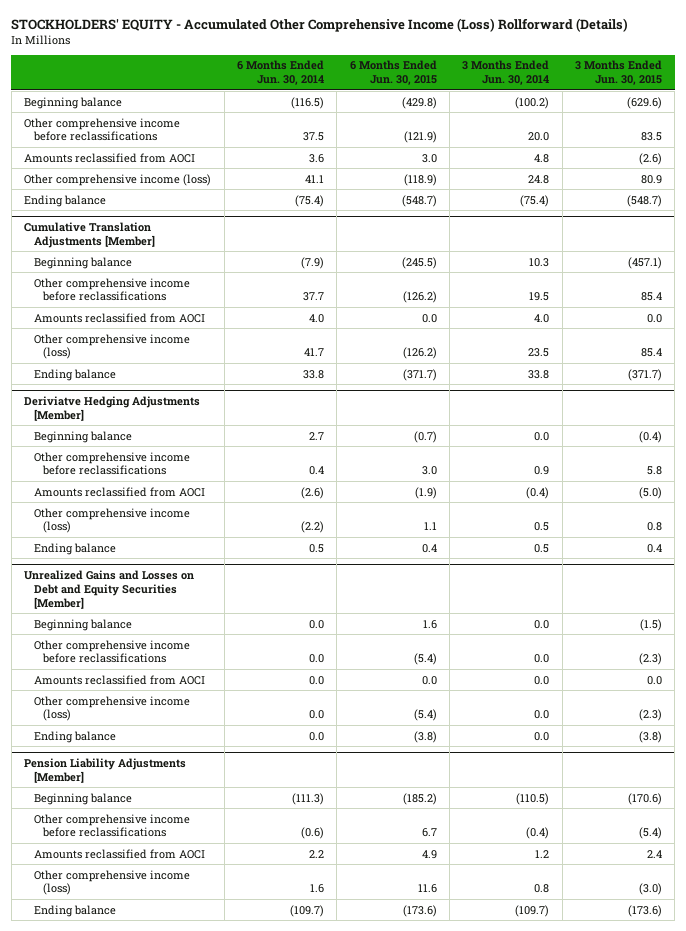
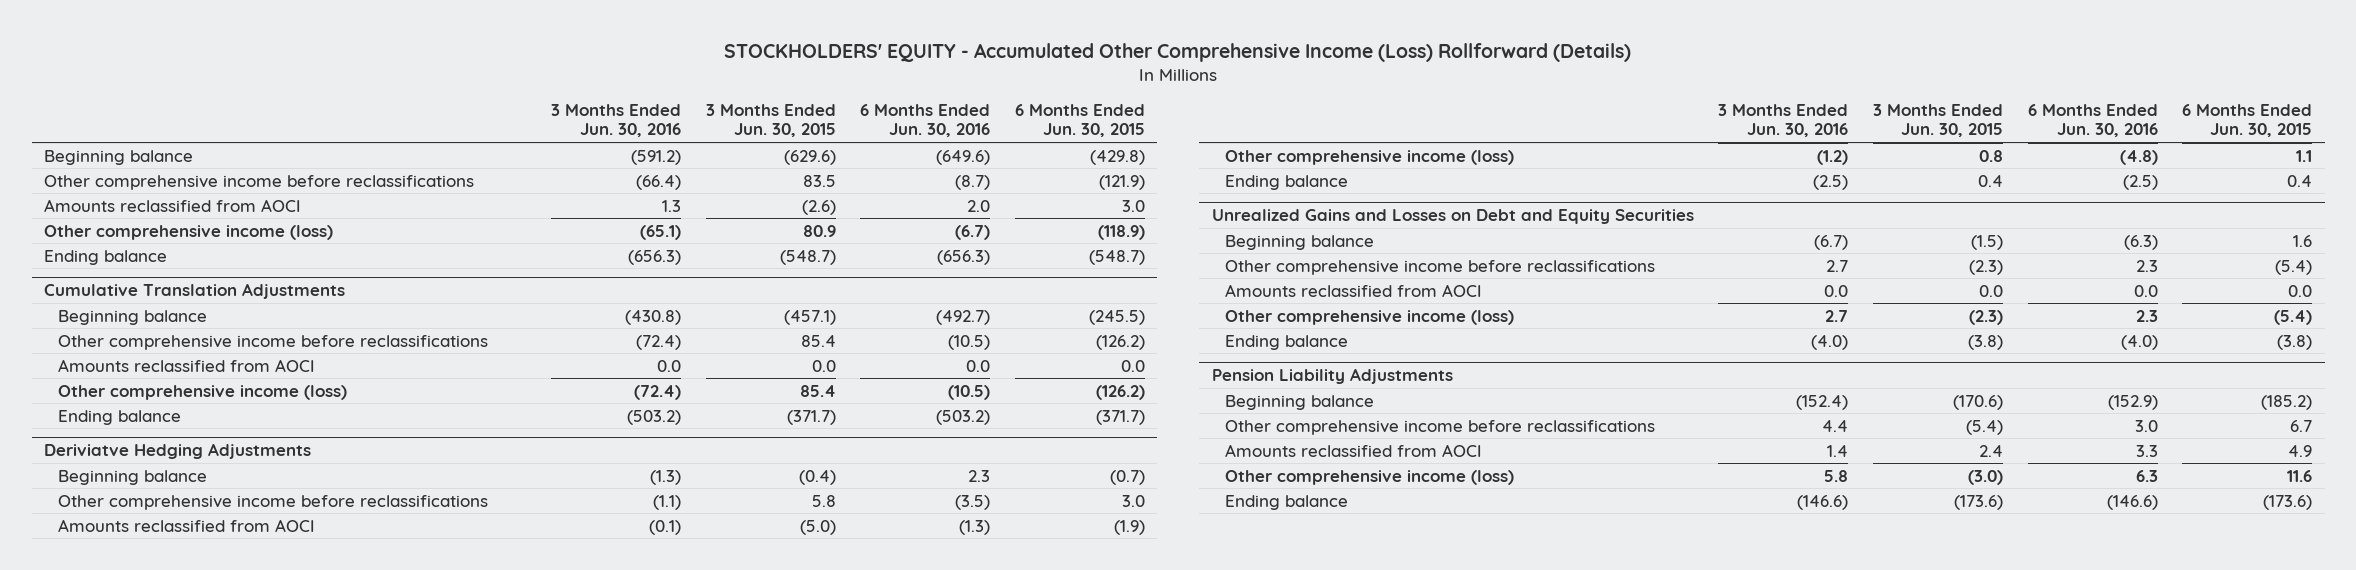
[236,60,324,86] 6 Months Ended Jun. 30, 2014 -> none
[462,60,550,86] 3 Months Ended Jun. 30, 2014 -> none
none -> [550,104,681,138] 3 Months Ended Jun. 30, 2016
none -> [860,104,991,138] 6 Months Ended Jun. 30, 2016
[24,222,155,248] Cumulative Translation Adjustments [Member] -> [44,283,346,300] Cumulative Translation Adjustments
[24,396,201,421] Deriviatve Hedging Adjustments [Member] -> [44,443,312,460] Deriviatve Hedging Adjustments
[24,570,195,609] Unrealized Gains and Losses on Debt and Equity Securities [Member] -> [1211,209,1694,225] Unrealized Gains and Losses on Debt and Equity Securities
[24,758,187,783] Pension Liability Adjustments [Member] -> [1211,368,1453,385] Pension Liability Adjustments

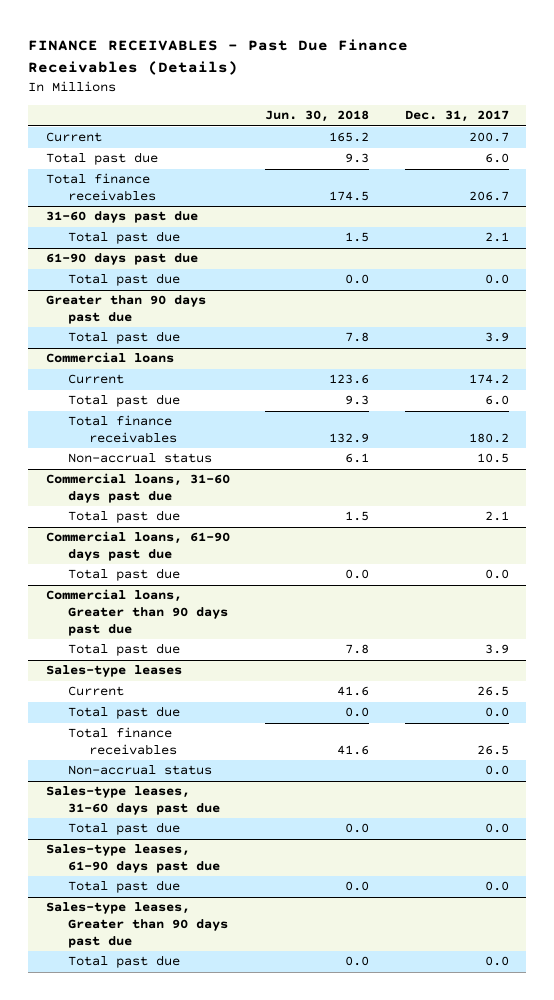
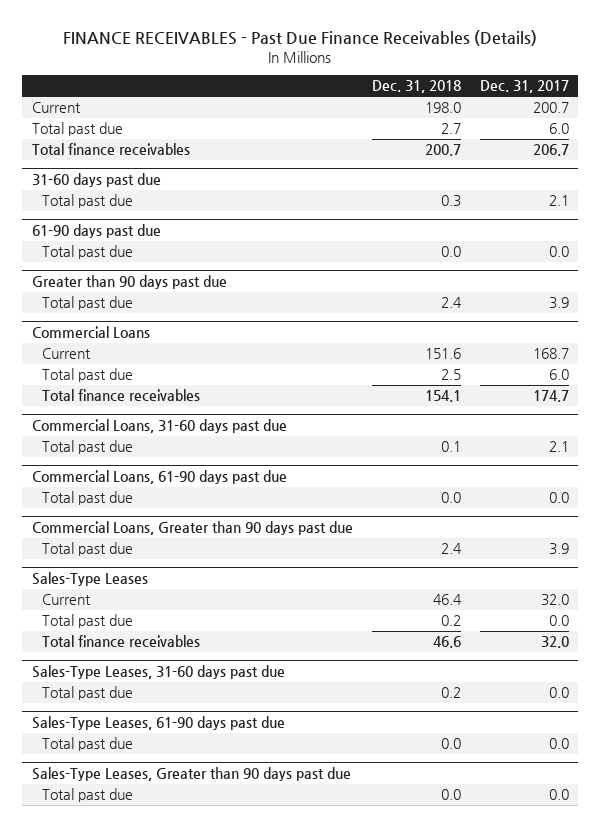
[265,110,370,123] Jun. 30, 2018 -> none
none -> [371,80,461,94] Dec. 31, 2018
[45,352,174,364] Commercial loans -> [31,325,150,338] Commercial Loans
[468,374,509,385] 174.2 -> [532,348,569,360] 168.7
[67,453,212,464] Non-accrual status -> none
[468,433,509,444] 180.2 -> [532,390,569,403] 174.7
[45,473,230,504] Commercial loans, 31-60 days past due -> [31,418,287,433] Commercial Loans, 31-60 days past due
[45,531,230,562] Commercial loans, 61-90 days past due -> [31,469,287,484] Commercial Loans, 61-90 days past due
[45,589,228,636] Commercial loans, Greater than 90 days past due -> [31,520,353,535] Commercial Loans, Greater than 90 days past due
[45,665,182,678] Sales-type leases -> [31,571,148,586] Sales-Type Leases
[476,686,509,697] 26.5 -> [540,594,569,607] 32.0
[67,765,212,776] Non-accrual status -> none
[476,745,509,756] 26.5 -> [540,636,569,649] 32.0
[45,786,220,816] Sales-type leases, 31-60 days past due -> [31,664,285,679] Sales-Type Leases, 31-60 days past due
[45,844,220,874] Sales-type leases, 61-90 days past due -> [31,715,285,730] Sales-Type Leases, 61-90 days past due
[45,902,228,948] Sales-type leases, Greater than 90 days past due -> [31,766,351,781] Sales-Type Leases, Greater than 90 days past due

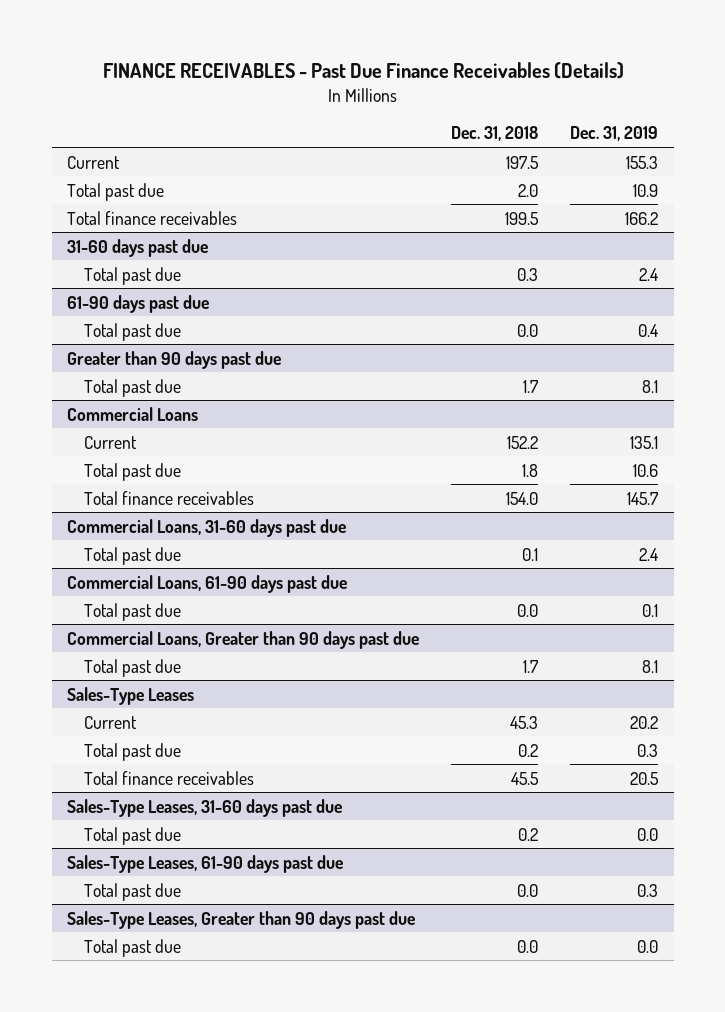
[479,80,569,94] Dec. 31, 2017 -> none
none -> [569,126,658,142] Dec. 31, 2019
[424,102,461,114] 198.0 -> [506,155,539,169] 197.5
[440,123,461,135] 2.7 -> [518,183,539,197] 2.0
[424,144,461,157] 200.7 -> [505,211,539,225] 199.5
[440,297,462,309] 2.4 -> [523,379,539,393] 1.7
[424,348,461,360] 151.6 -> [507,435,539,449] 152.2
[440,369,461,381] 2.5 -> [522,463,539,477] 1.8
[424,390,461,403] 154.1 -> [506,491,539,505] 154.0
[440,543,462,555] 2.4 -> [523,659,539,673] 1.7
[432,594,462,606] 46.4 -> [510,715,539,729] 45.3
[432,636,461,649] 46.6 -> [511,771,539,785] 45.5

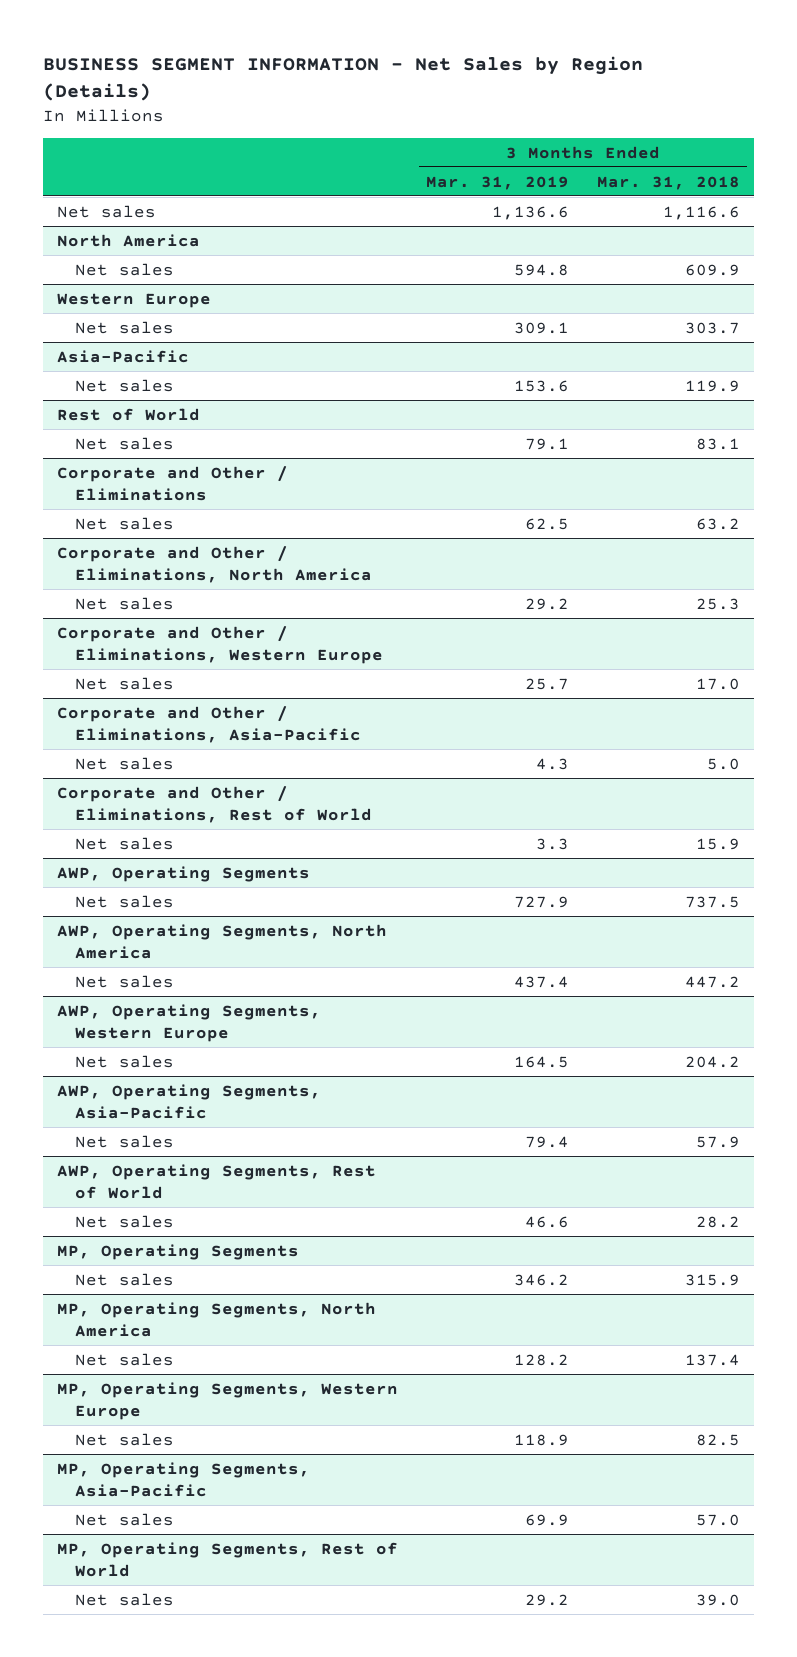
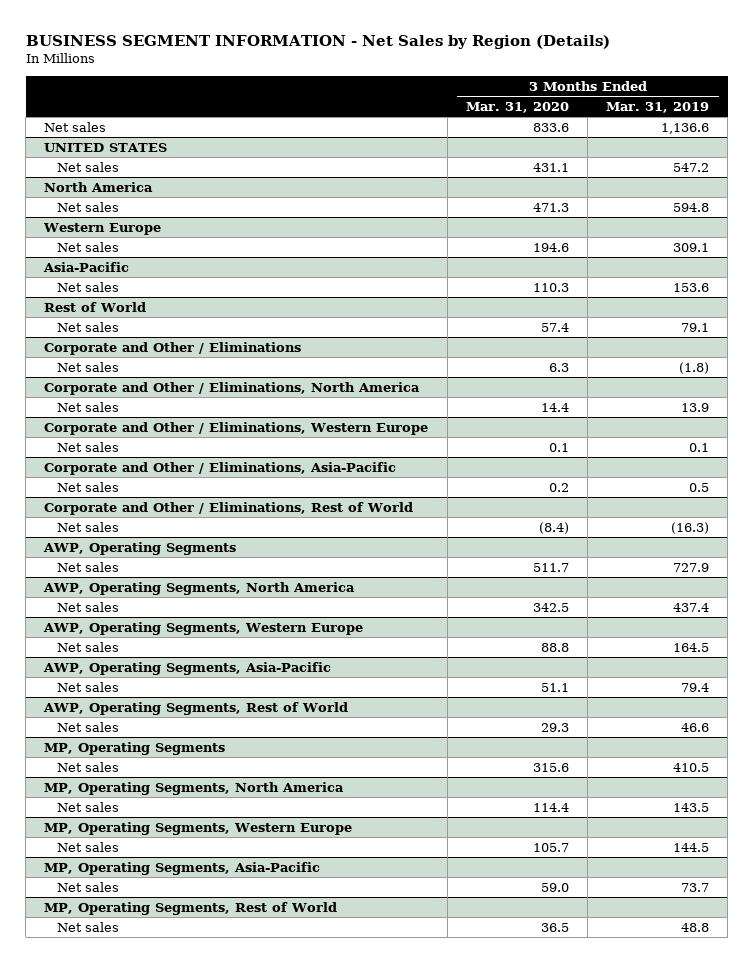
[596,175,740,190] Mar. 31, 2018 -> none
none -> [465,101,569,113] Mar. 31, 2020
none -> [44,142,168,152] UNITED STATES
none -> [57,161,120,172] Net sales
[524,517,569,530] 62.5 -> [679,361,710,374] (1.8)
[524,597,569,610] 29.2 -> [681,402,710,412] 13.9
[524,677,569,690] 25.7 -> [689,442,710,452] 0.1
[535,757,569,770] 4.3 -> [689,482,710,492] 0.5
[535,837,569,850] 3.3 -> [671,521,710,534] (16.3)
[513,1273,569,1286] 346.2 -> [673,762,710,772] 410.5
[513,1353,569,1366] 128.2 -> [673,802,710,812] 143.5
[513,1433,569,1446] 118.9 -> [673,842,710,852] 144.5
[524,1513,569,1526] 69.9 -> [681,882,710,892] 73.7
[524,1593,569,1606] 29.2 -> [681,922,710,932] 48.8

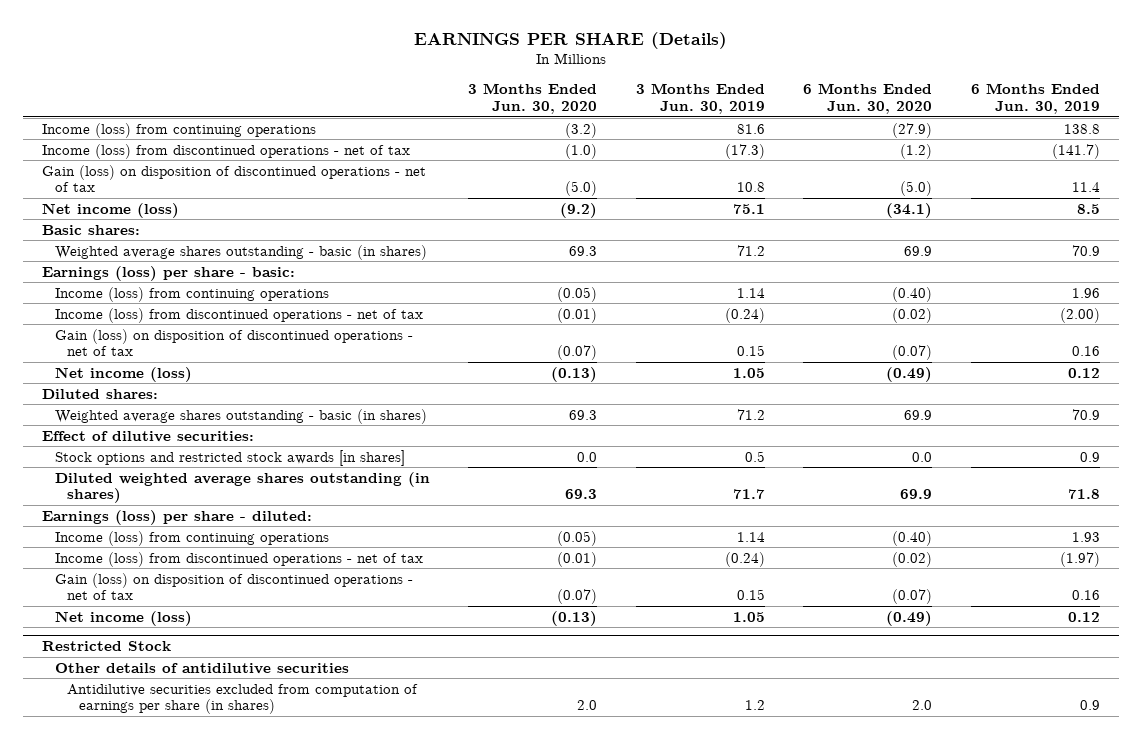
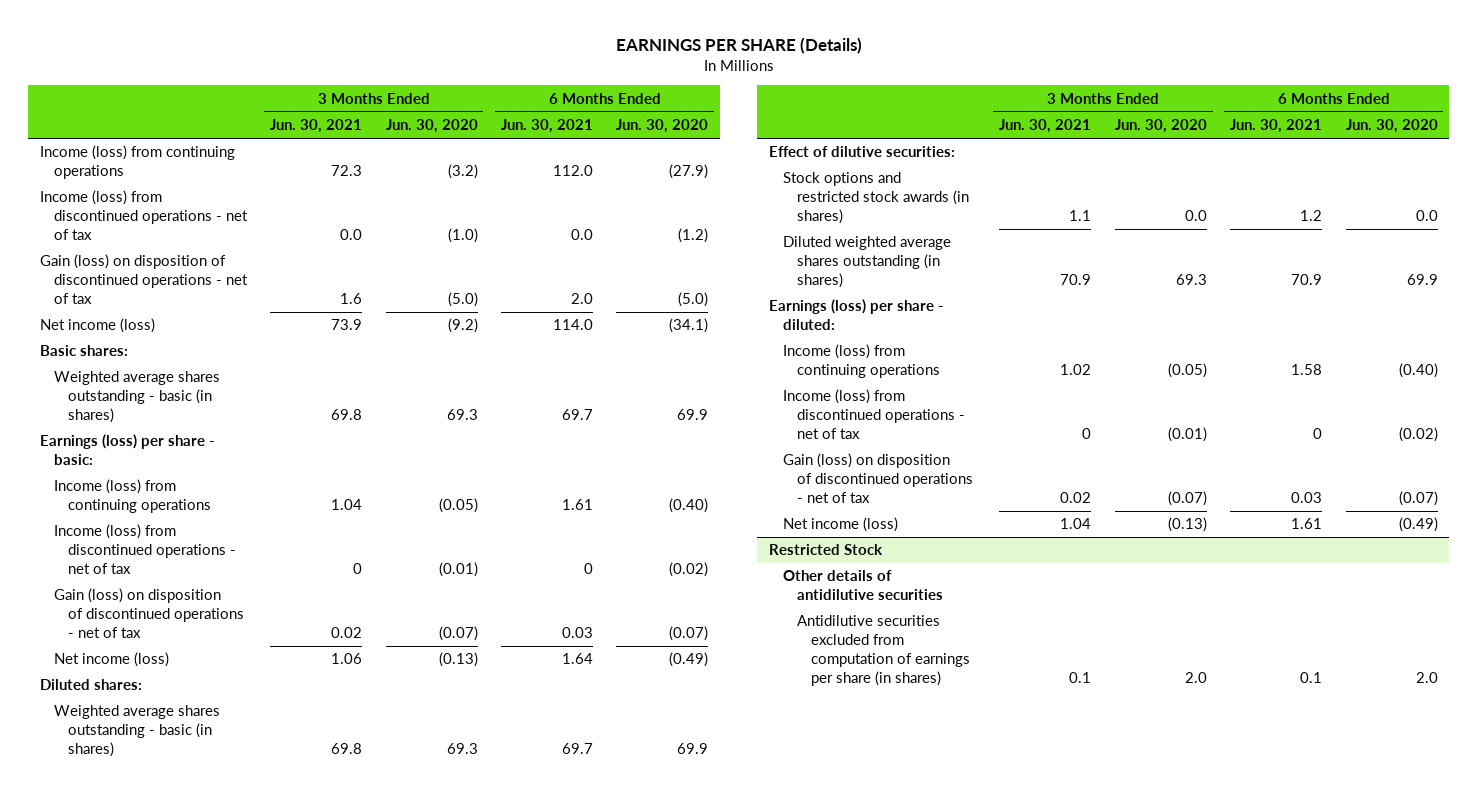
[635,83,765,114] 3 Months Ended Jun. 30, 2019 -> none
[970,83,1100,114] 6 Months Ended Jun. 30, 2019 -> none
none -> [270,119,363,134] Jun. 30, 2021
none -> [501,119,594,134] Jun. 30, 2021
[54,449,405,466] Stock options and restricted stock awards [in shares] -> [782,172,970,225] Stock options and restricted stock awards (in shares)

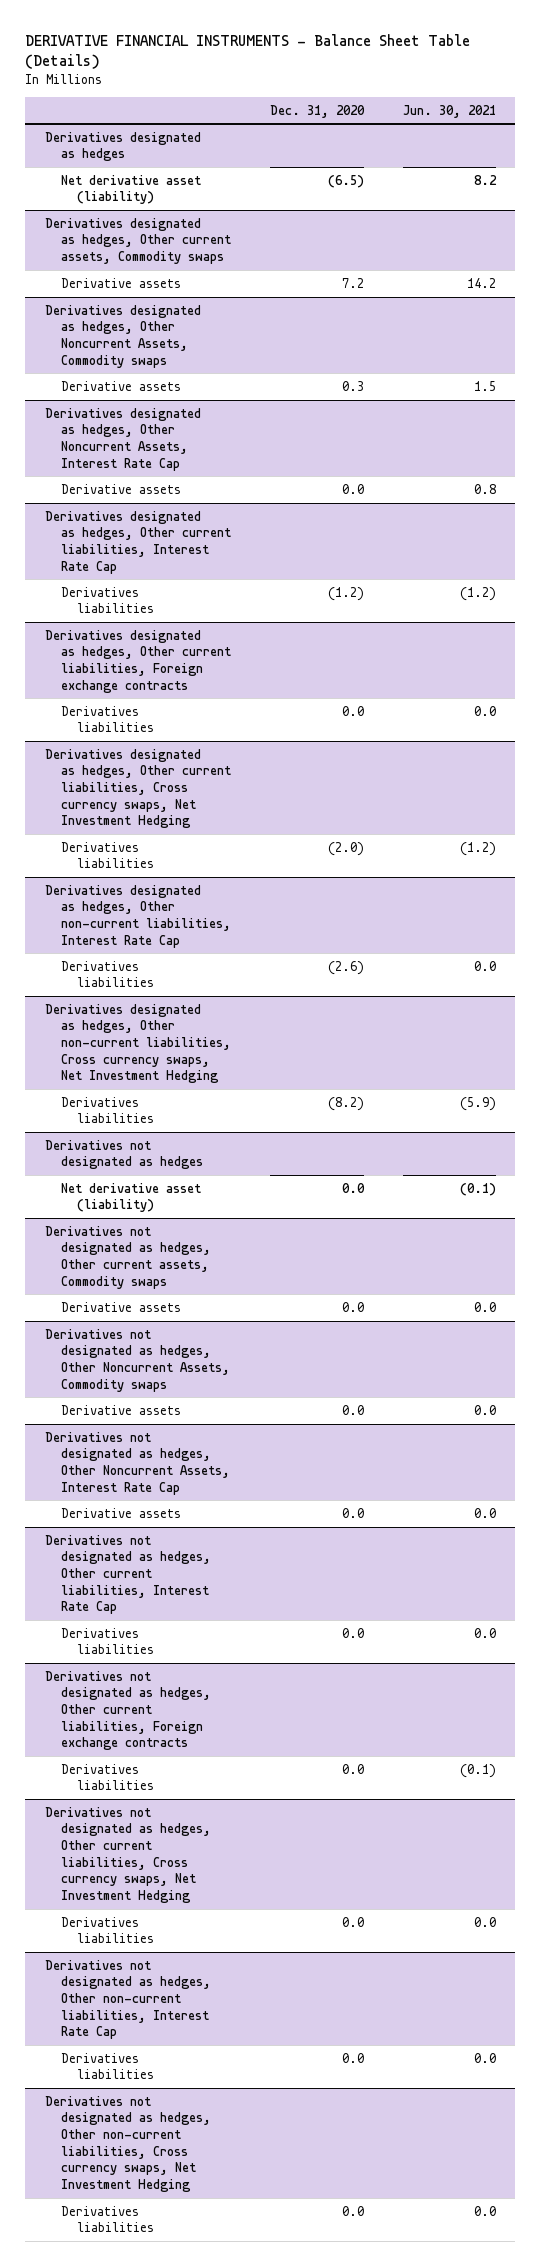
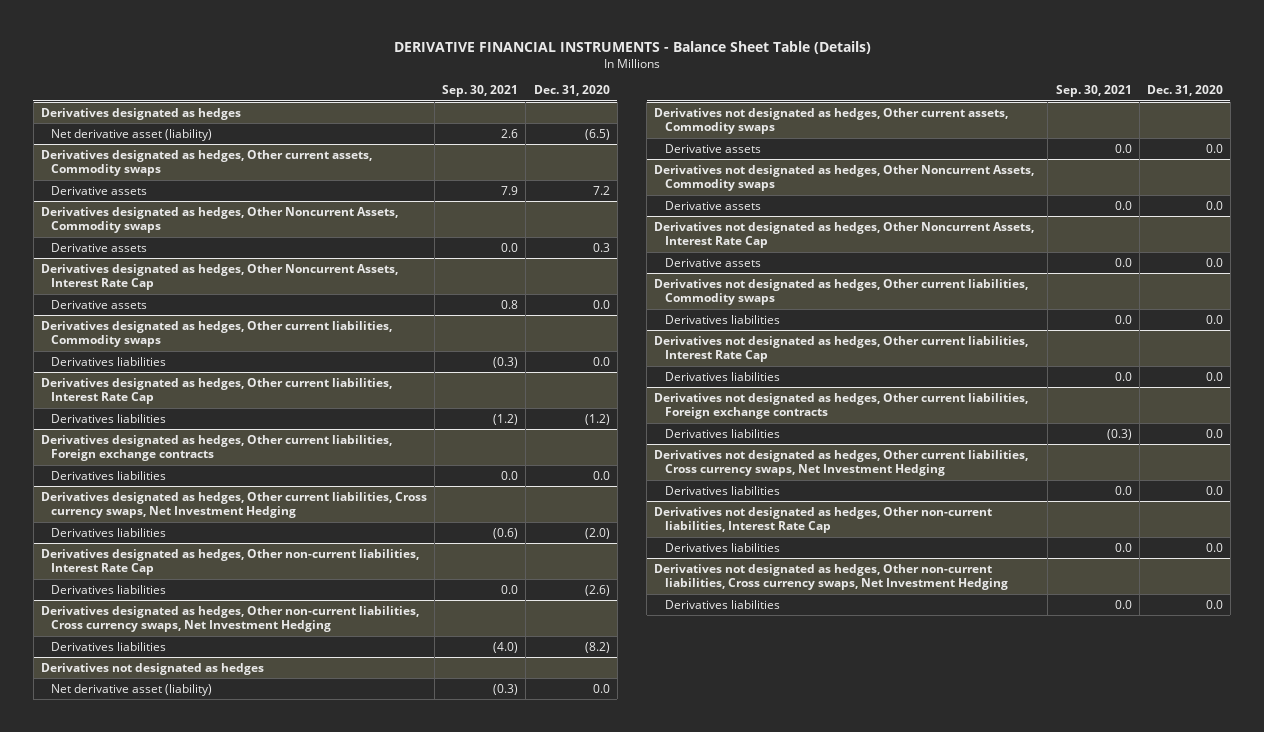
[402,104,496,118] Jun. 30, 2021 -> none
none -> [442,85,519,98] Sep. 30, 2021
none -> [41,320,393,348] Derivatives designated as hedges, Other current liabilities, Commodity swaps
none -> [51,356,167,366] Derivatives liabilities
none -> [654,278,1029,306] Derivatives not designated as hedges, Other current liabilities, Commodity swaps
none -> [664,314,780,324] Derivatives liabilities

